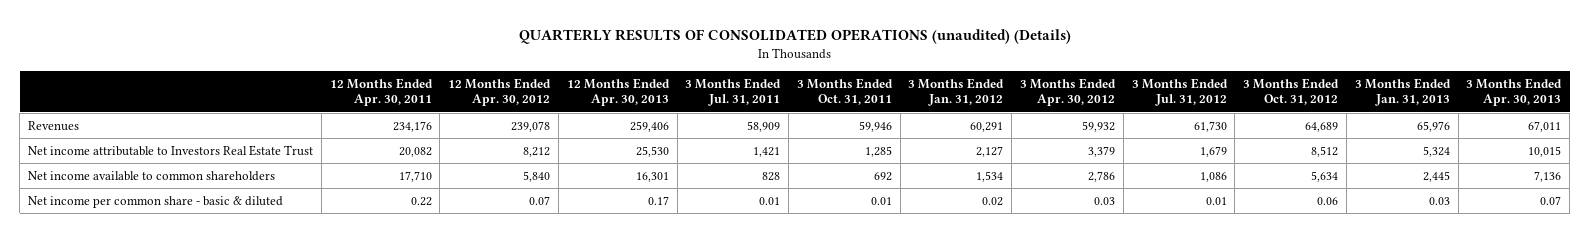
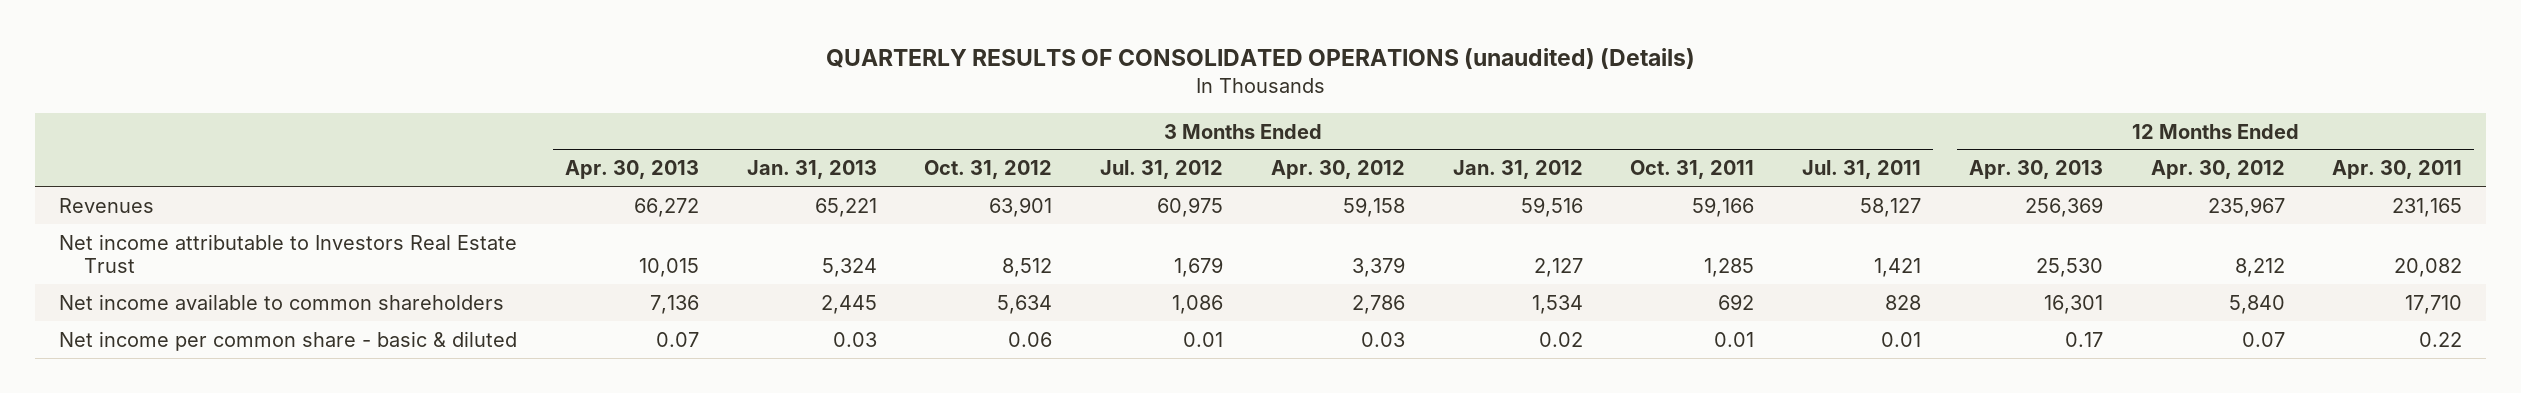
[392,120,432,132] 234,176 -> [2392,197,2463,217] 231,165
[511,120,551,132] 239,078 -> [2207,196,2285,217] 235,967
[629,120,669,132] 259,406 -> [2024,196,2103,217] 256,369
[747,120,781,132] 58,909 -> [1860,197,1922,217] 58,127
[858,120,892,132] 59,946 -> [1692,196,1755,217] 59,166
[970,121,1004,132] 60,291 -> [1520,196,1583,217] 59,516
[1082,120,1116,132] 59,932 -> [1342,196,1405,217] 59,158
[1193,120,1227,132] 61,730 -> [1157,196,1224,217] 60,975
[1305,121,1339,132] 64,689 -> [989,196,1053,217] 63,901
[1416,120,1450,132] 65,976 -> [814,197,877,217] 65,221
[1528,120,1562,132] 67,011 -> [633,197,699,217] 66,272

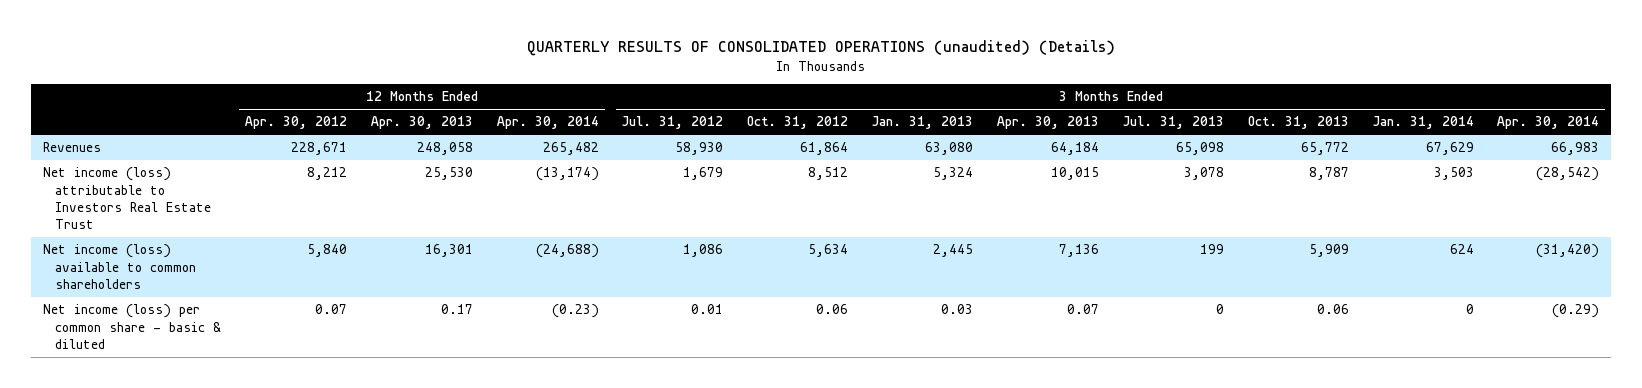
[1270,160,1405,180] Apr. 30, 2012 -> none
[1452,160,1583,180] Jan. 31, 2012 -> none
[1630,160,1755,180] Oct. 31, 2011 -> none
[1802,160,1922,180] Jul. 31, 2011 -> none
[2332,160,2463,180] Apr. 30, 2011 -> none
none -> [496,116,599,130] Apr. 30, 2014
none -> [1122,116,1224,130] Jul. 31, 2013
none -> [1247,116,1349,130] Oct. 31, 2013
none -> [1372,116,1474,130] Jan. 31, 2014
none -> [1497,116,1600,130] Apr. 30, 2014
[633,197,699,217] 66,272 -> [1051,142,1100,156] 64,184
[814,197,877,217] 65,221 -> [925,142,974,156] 63,080
[989,196,1053,217] 63,901 -> [800,142,849,156] 61,864
[1157,196,1224,217] 60,975 -> [675,142,724,156] 58,930
[2024,196,2103,217] 256,369 -> [416,142,473,156] 248,058
[2207,196,2285,217] 235,967 -> [290,142,347,156] 228,671
[59,233,518,274] Net income attributable to Investors Real Estate Trust -> [42,167,212,230] Net income (loss) attributable to Investors Real Estate Trust
[59,293,505,310] Net income available to common shareholders -> [42,244,197,289] Net income (loss) available to common shareholders
[59,330,518,351] Net income per common share - basic & diluted -> [42,304,222,349] Net income (loss) per common share - basic & diluted

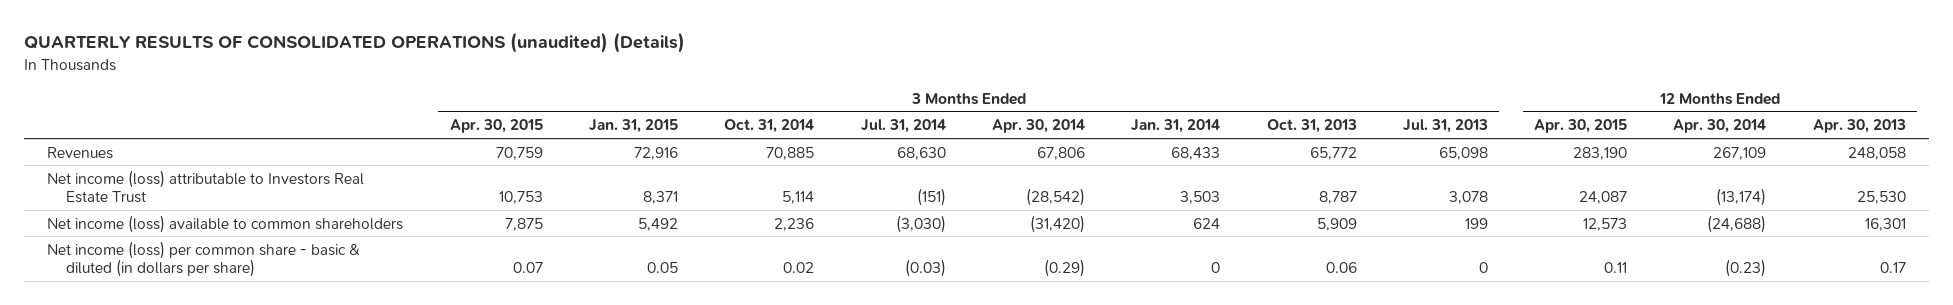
[244,116,347,130] Apr. 30, 2012 -> none
[622,116,724,130] Jul. 31, 2012 -> none
[747,116,849,130] Oct. 31, 2012 -> none
[872,116,974,130] Jan. 31, 2013 -> none
[997,116,1100,130] Apr. 30, 2013 -> none
none -> [449,119,543,134] Apr. 30, 2015
none -> [588,119,678,134] Jan. 31, 2015
none -> [724,119,815,134] Oct. 31, 2014
none -> [860,119,946,134] Jul. 31, 2014
none -> [1534,119,1628,134] Apr. 30, 2015
[542,142,599,156] 265,482 -> [1713,146,1767,160] 267,109
[1425,142,1474,156] 67,629 -> [1171,146,1221,160] 68,433
[1551,142,1600,156] 66,983 -> [1036,146,1085,160] 67,806
[42,304,222,349] Net income (loss) per common share - basic & diluted -> [47,240,361,277] Net income (loss) per common share - basic & diluted (in dollars per share)

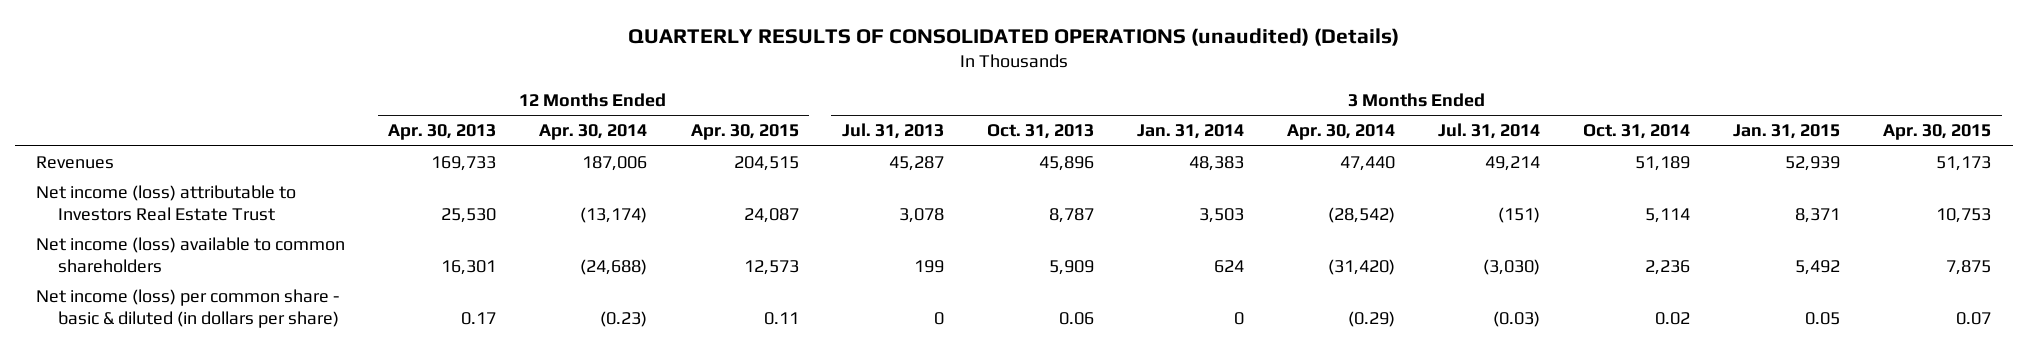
[495,146,543,160] 70,759 -> [1936,155,1992,171] 51,173
[633,146,678,160] 72,916 -> [1785,155,1841,171] 52,939
[766,146,815,160] 70,885 -> [1635,155,1691,171] 51,189
[896,146,946,160] 68,630 -> [1485,155,1541,171] 49,214
[1036,146,1085,160] 67,806 -> [1339,155,1395,171] 47,440
[1171,146,1221,160] 68,433 -> [1188,155,1244,171] 48,383
[1309,146,1357,160] 65,772 -> [1038,155,1094,171] 45,896
[1438,146,1488,160] 65,098 -> [888,155,944,171] 45,287
[1573,146,1628,160] 283,190 -> [733,155,799,171] 204,515
[1713,146,1767,160] 267,109 -> [582,155,648,171] 187,006
[1847,146,1906,160] 248,058 -> [431,155,497,171] 169,733

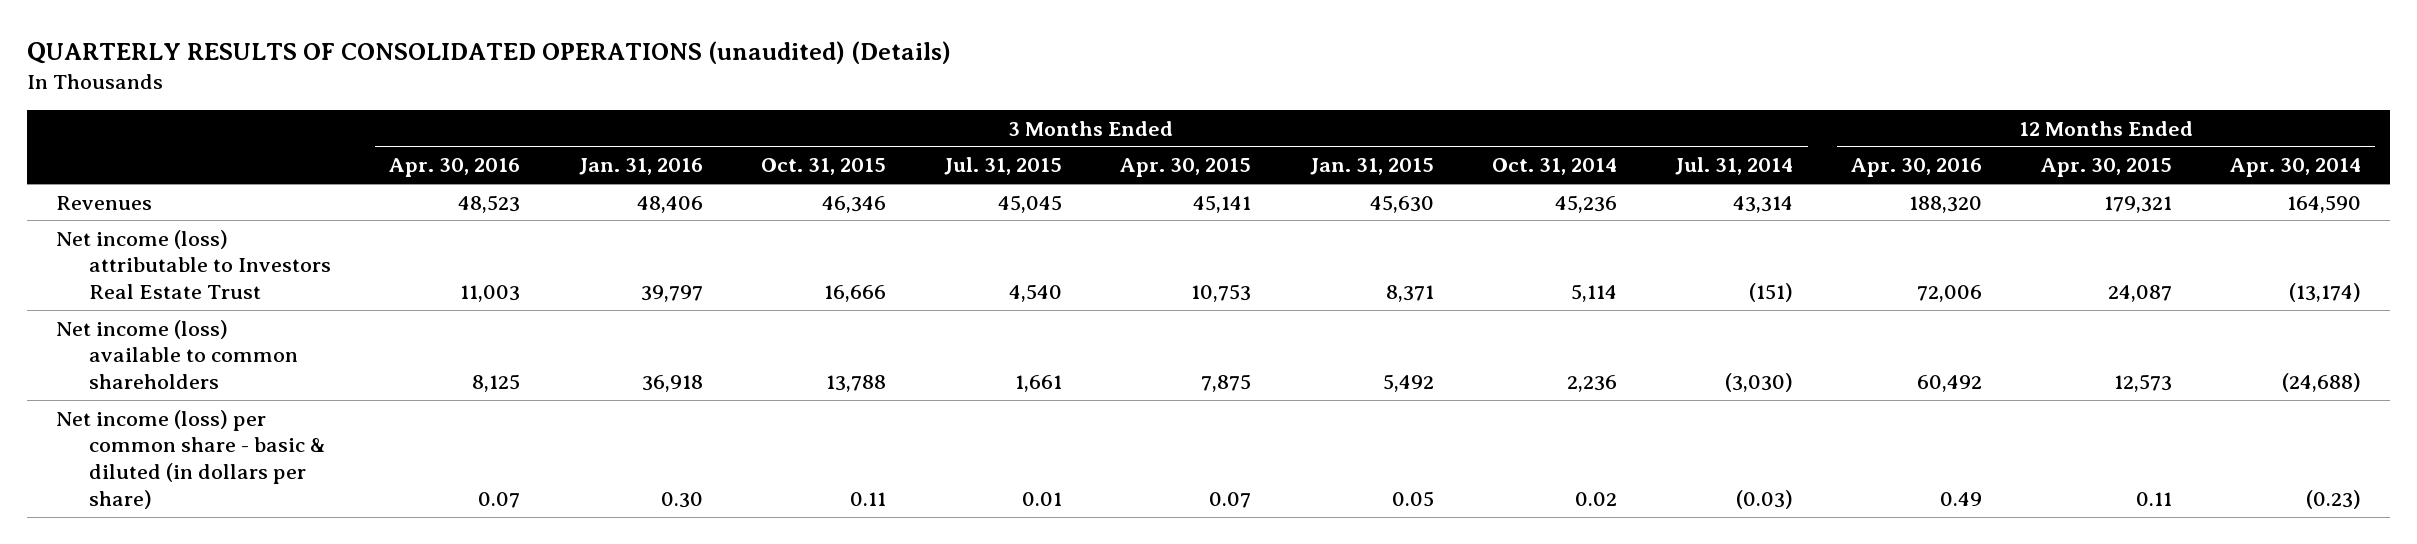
[388,124,497,141] Apr. 30, 2013 -> none
[841,123,944,140] Jul. 31, 2013 -> none
[986,124,1094,140] Oct. 31, 2013 -> none
[1136,124,1244,140] Jan. 31, 2014 -> none
[1286,124,1395,141] Apr. 30, 2014 -> none
none -> [389,158,521,178] Apr. 30, 2016
none -> [578,158,703,176] Jan. 31, 2016
none -> [760,158,886,176] Oct. 31, 2015
none -> [944,157,1063,176] Jul. 31, 2015
none -> [1851,158,1983,178] Apr. 30, 2016
[582,155,648,171] 187,006 -> [2286,194,2361,213] 164,590
[733,155,799,171] 204,515 -> [2103,195,2172,213] 179,321
[1485,155,1541,171] 49,214 -> [1733,195,1794,213] 43,314
[1635,155,1691,171] 51,189 -> [1554,194,1617,213] 45,236
[1785,155,1841,171] 52,939 -> [1369,194,1434,213] 45,630
[1936,155,1992,171] 51,173 -> [1193,194,1252,213] 45,141

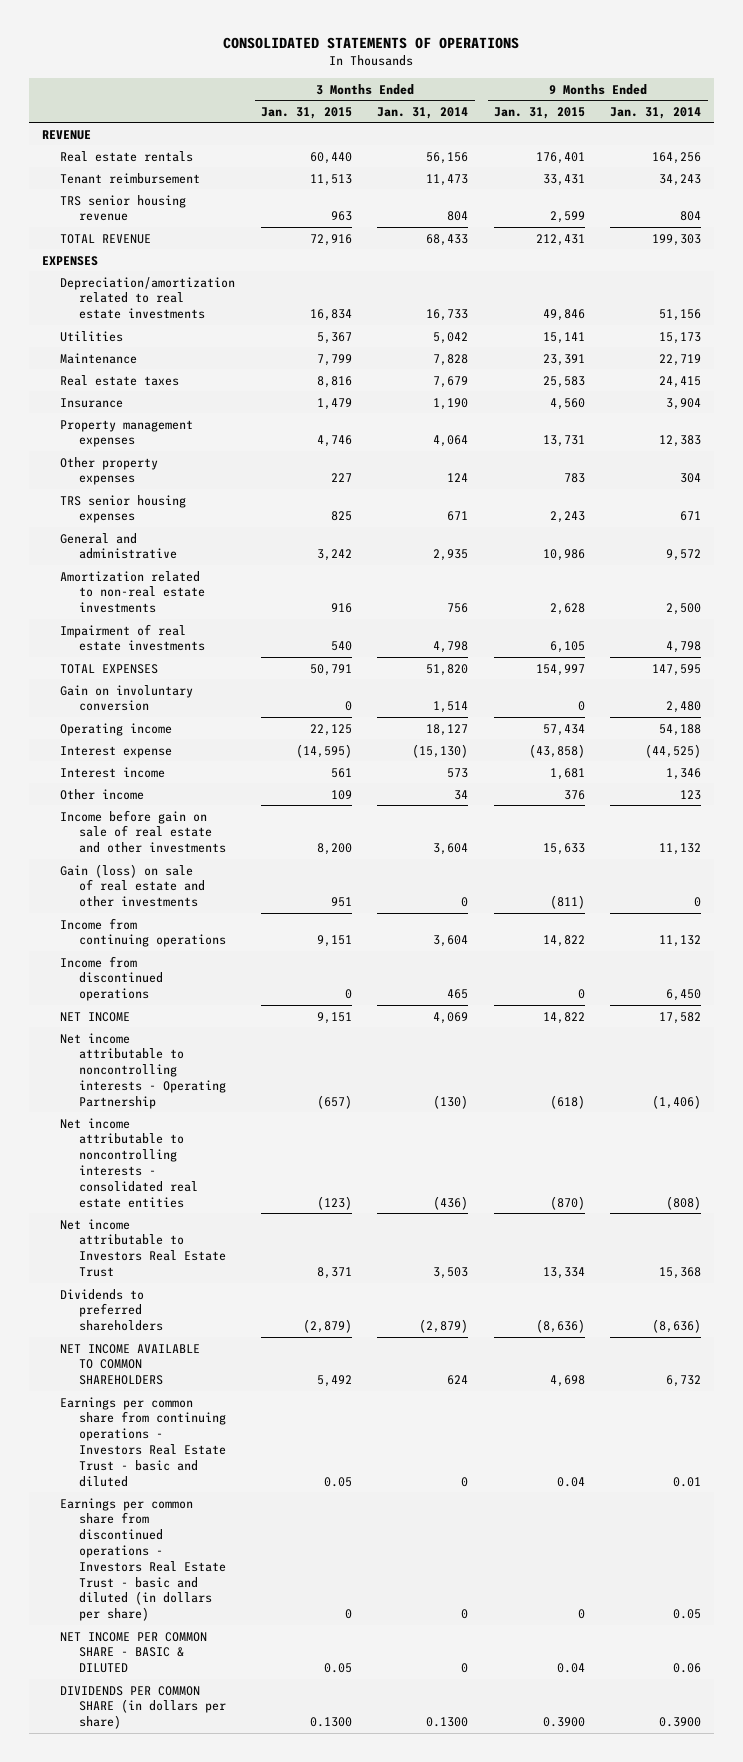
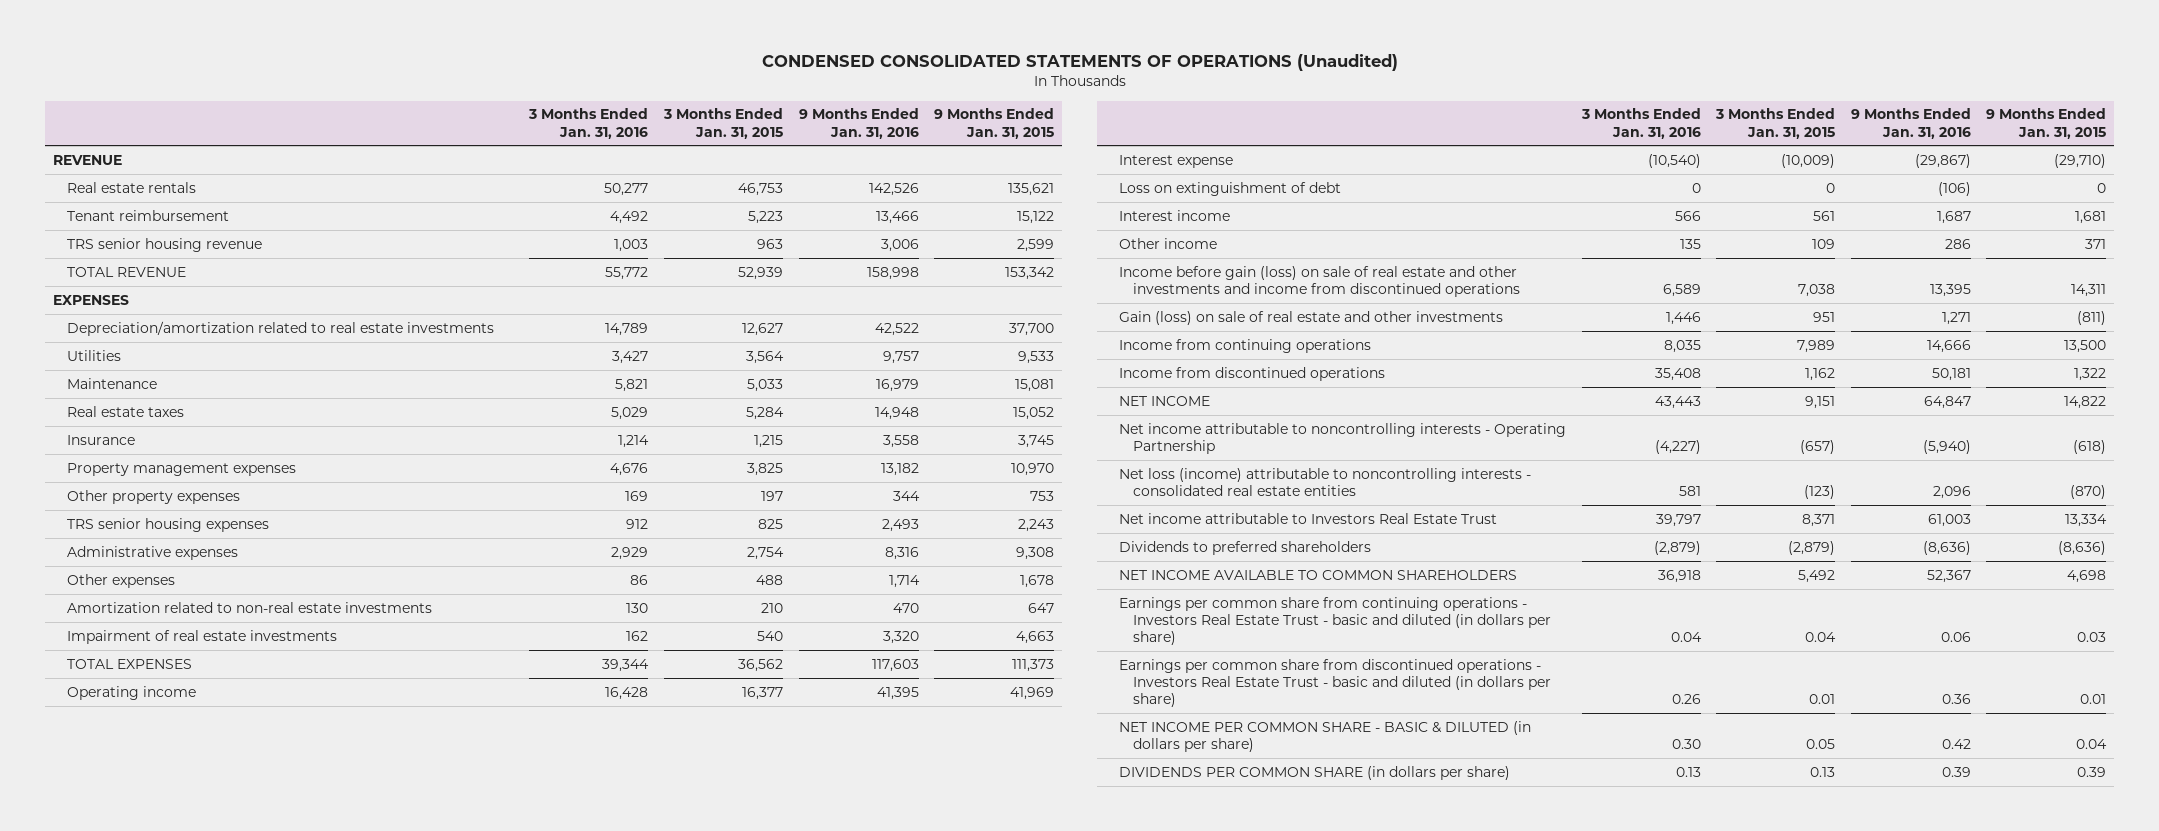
[223,37,520,50] CONSOLIDATED STATEMENTS OF OPERATIONS -> [761,54,1398,72] CONDENSED CONSOLIDATED STATEMENTS OF OPERATIONS (Unaudited)
[377,106,469,119] Jan. 31, 2014 -> none
[610,106,702,119] Jan. 31, 2014 -> none
none -> [528,108,649,139] 3 Months Ended Jan. 31, 2016
none -> [798,108,919,139] 9 Months Ended Jan. 31, 2016
[309,151,352,164] 60,440 -> [738,182,784,196] 46,753
[535,151,585,164] 176,401 -> [1008,182,1055,196] 135,621
[309,173,352,186] 11,513 -> [748,210,784,224] 5,223
[542,173,585,186] 33,431 -> [1017,210,1055,224] 15,122
[309,233,352,246] 72,916 -> [738,266,784,280] 52,939
[535,233,585,246] 212,431 -> [1005,266,1055,280] 153,342
[309,309,352,322] 16,834 -> [742,322,784,336] 12,627
[542,309,585,322] 49,846 -> [1009,322,1055,336] 37,700
[316,331,352,344] 5,367 -> [746,350,785,364] 3,564
[542,331,585,344] 15,141 -> [1018,350,1055,364] 9,533
[316,353,352,366] 7,799 -> [747,378,784,392] 5,033
[542,353,585,366] 23,391 -> [1015,378,1055,392] 15,081
[316,375,352,388] 8,816 -> [746,406,785,420] 5,284
[542,375,585,388] 25,583 -> [1013,406,1055,420] 15,052
[316,397,352,410] 1,479 -> [754,434,784,448] 1,215
[549,397,585,410] 4,560 -> [1018,434,1055,448] 3,745
[316,435,352,448] 4,746 -> [747,462,784,476] 3,825
[542,435,585,448] 13,731 -> [1011,462,1055,476] 10,970
[330,473,352,483] 227 -> [761,490,784,501] 197
[563,473,585,484] 783 -> [1030,490,1055,501] 753
[60,684,194,712] Gain on involuntary conversion -> none
[60,532,178,560] General and administrative -> [66,545,238,560] Administrative expenses
[316,549,352,562] 3,242 -> [747,546,785,560] 2,754
[542,549,585,562] 10,986 -> [1016,546,1055,560] 9,308
none -> [66,573,175,588] Other expenses
[330,603,352,614] 916 -> [761,602,784,613] 210
[549,603,585,616] 2,628 -> [1028,602,1055,613] 647
[549,641,585,654] 6,105 -> [1016,630,1055,644] 4,663
[309,663,352,676] 50,791 -> [738,658,784,672] 36,562
[535,663,585,676] 154,997 -> [1012,658,1055,672] 111,373
[309,723,352,736] 22,125 -> [742,686,784,700] 16,377
[542,723,585,736] 57,434 -> [1010,686,1055,700] 41,969
[295,743,352,758] (14,595) -> [1781,153,1836,168] (10,009)
[528,743,585,758] (43,858) -> [2054,153,2107,168] (29,710)
none -> [1119,181,1342,196] Loss on extinguishment of debt
[563,789,585,800] 376 -> [2085,238,2107,249] 371
[60,809,227,854] Income before gain on sale of real estate and other investments -> [1119,265,1521,297] Income before gain (loss) on sale of real estate and other investments and income from discontinued operations
[316,843,352,856] 8,200 -> [1798,283,1836,297] 7,038
[542,843,585,856] 15,633 -> [2071,283,2107,297] 14,311
[316,935,352,948] 9,151 -> [1797,339,1836,353] 7,989
[542,935,585,948] 14,822 -> [2064,339,2107,353] 13,500
[344,989,352,1000] 0 -> [1805,367,1836,381] 1,162
[577,989,585,1000] 0 -> [2074,367,2107,381] 1,322
[60,1117,199,1208] Net income attributable to noncontrolling interests - consolidated real estate entities -> [1119,467,1532,496] Net loss (income) attributable to noncontrolling interests - consolidated real estate entities
[60,1396,227,1487] Earnings per common share from continuing operations - Investors Real Estate Trust - basic and diluted -> [1119,596,1552,646] Earnings per common share from continuing operations - Investors Real Estate Trust - basic and diluted (in dollars per share)
[323,1476,352,1487] 0.05 -> [1805,632,1837,643] 0.04
[556,1476,585,1487] 0.04 -> [2077,632,2107,643] 0.03
[344,1609,352,1620] 0 -> [1809,694,1836,705] 0.01
[577,1609,585,1620] 0 -> [2080,694,2107,705] 0.01
[60,1631,208,1674] NET INCOME PER COMMON SHARE - BASIC & DILUTED -> [1119,720,1532,752] NET INCOME PER COMMON SHARE - BASIC & DILUTED (in dollars per share)
[309,1717,352,1728] 0.1300 -> [1810,766,1836,777] 0.13
[542,1717,585,1728] 0.3900 -> [2077,766,2107,777] 0.39

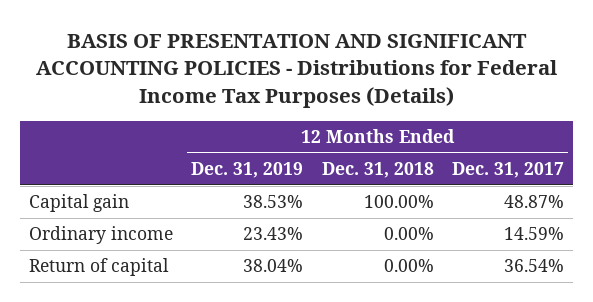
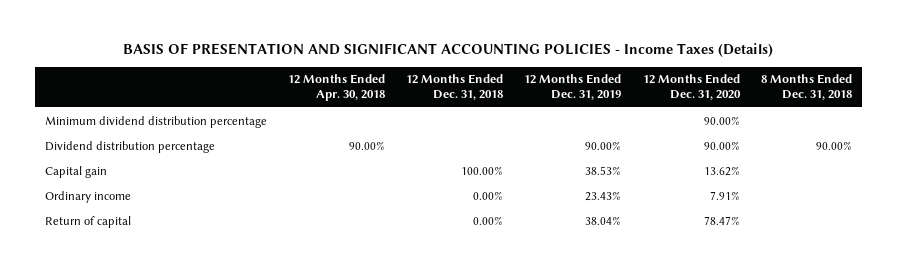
[35,33,557,108] BASIS OF PRESENTATION AND SIGNIFICANT ACCOUNTING POLICIES - Distributions for Federal Income Tax Purposes (Details) -> [123,43,774,58] BASIS OF PRESENTATION AND SIGNIFICANT ACCOUNTING POLICIES - Income Taxes (Details)
[451,162,564,179] Dec. 31, 2017 -> none
none -> [288,74,386,102] 12 Months Ended Apr. 30, 2018
none -> [642,74,741,101] 12 Months Ended Dec. 31, 2020
none -> [760,74,852,101] 8 Months Ended Dec. 31, 2018
none -> [45,115,268,128] Minimum dividend distribution percentage
none -> [45,140,216,153] Dividend distribution percentage

